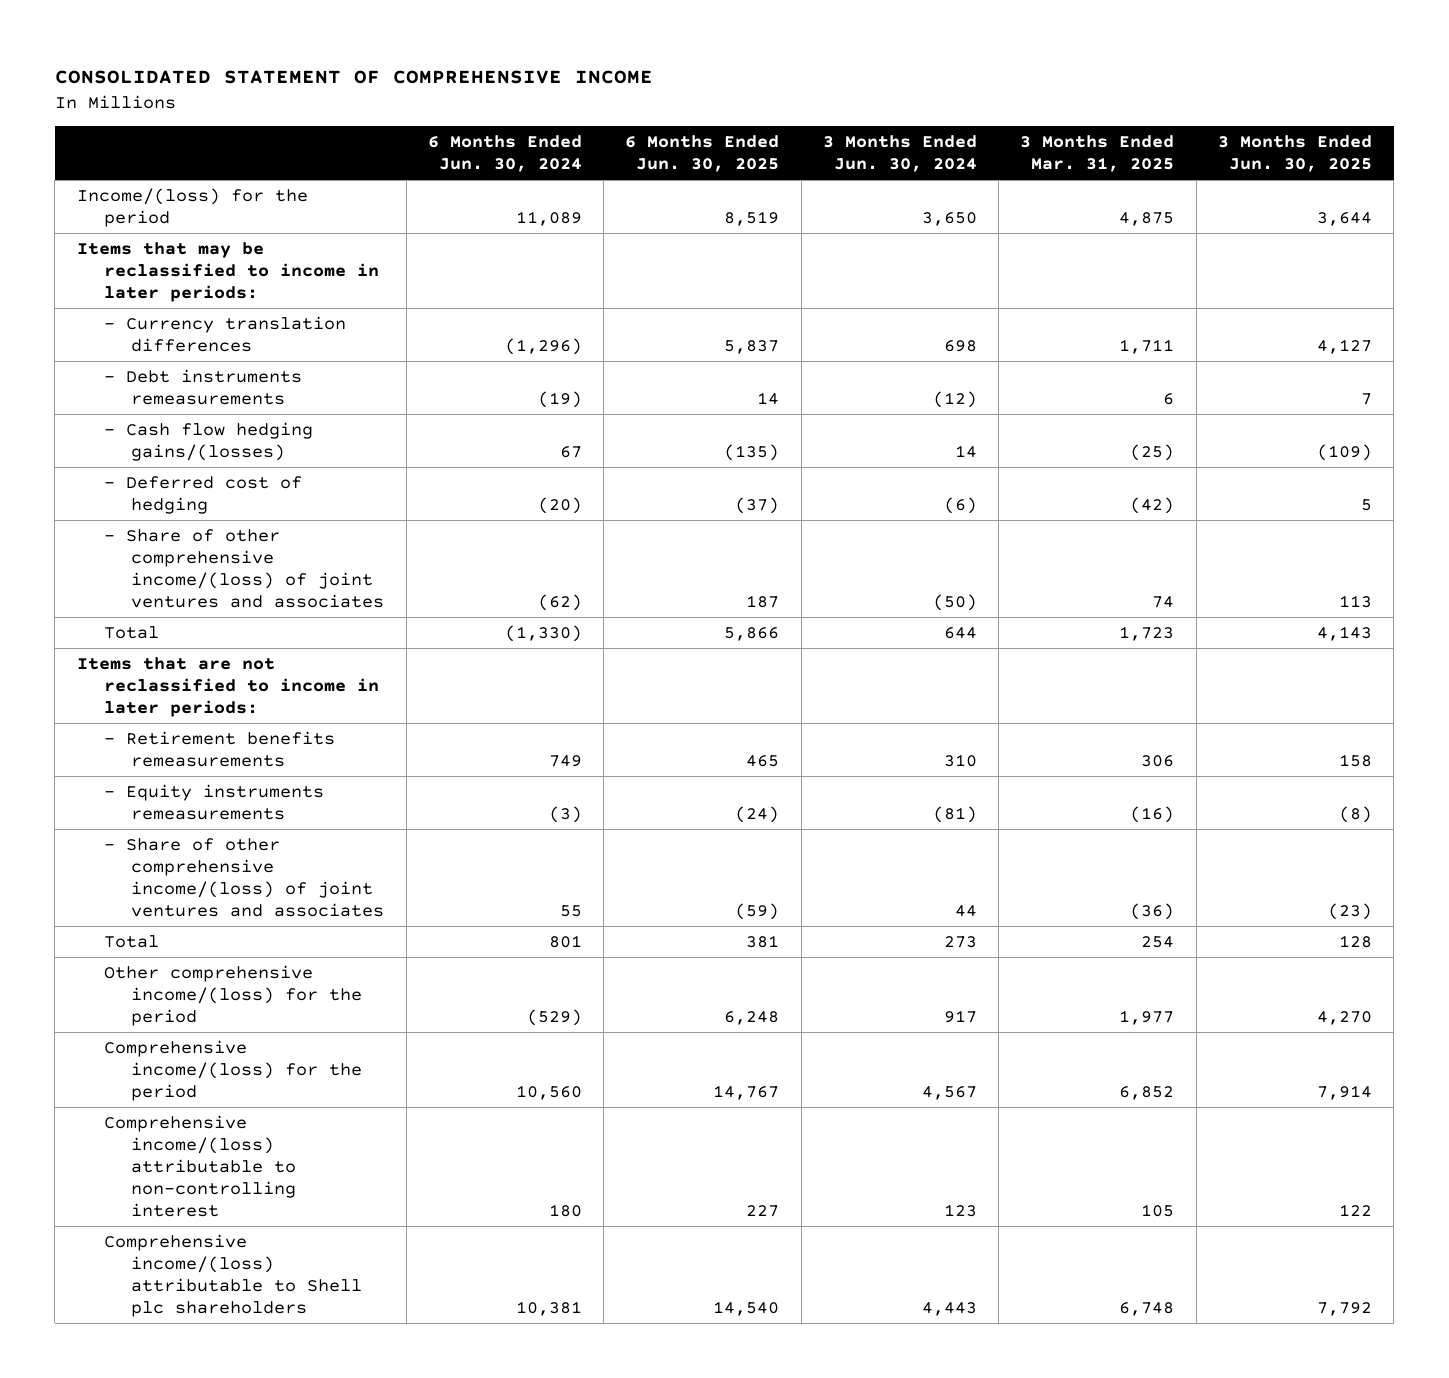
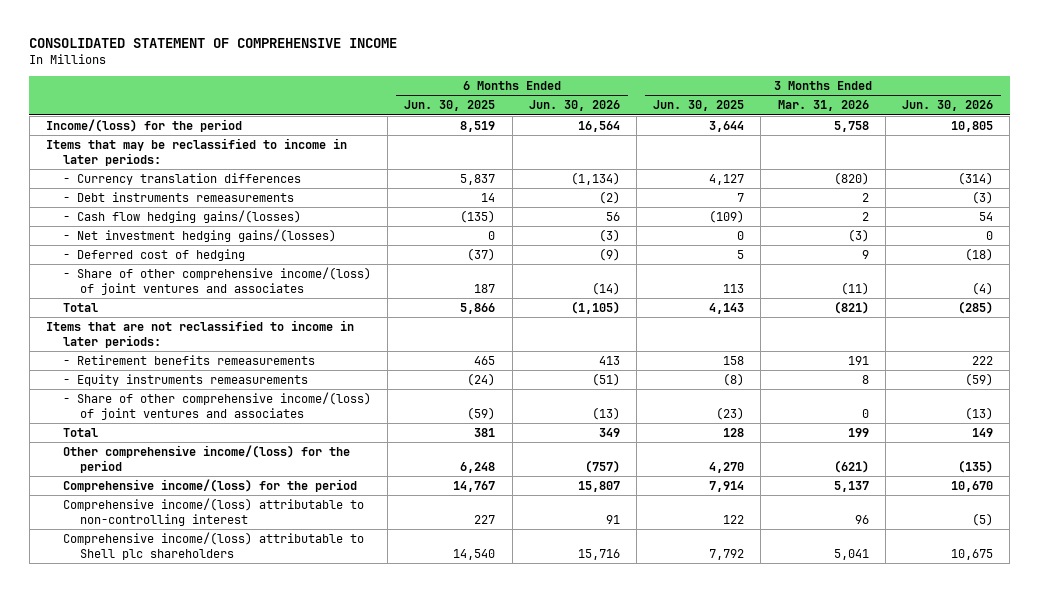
[427,135,582,173] 6 Months Ended Jun. 30, 2024 -> none
[822,135,977,173] 3 Months Ended Jun. 30, 2024 -> none
[1020,135,1175,173] 3 Months Ended Mar. 31, 2025 -> none
none -> [528,100,620,112] Jun. 30, 2026
none -> [777,100,869,112] Mar. 31, 2026
none -> [902,100,994,112] Jun. 30, 2026
none -> [63,229,337,243] - Net investment hedging gains/(losses)

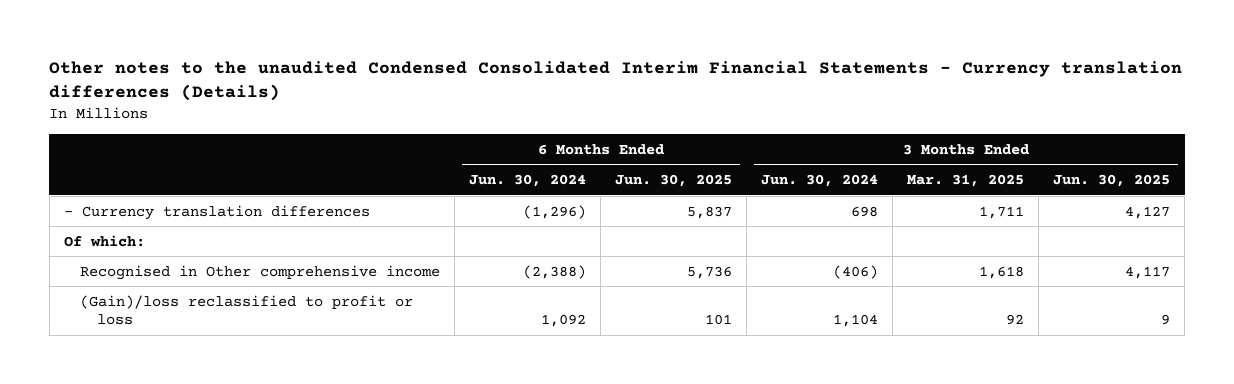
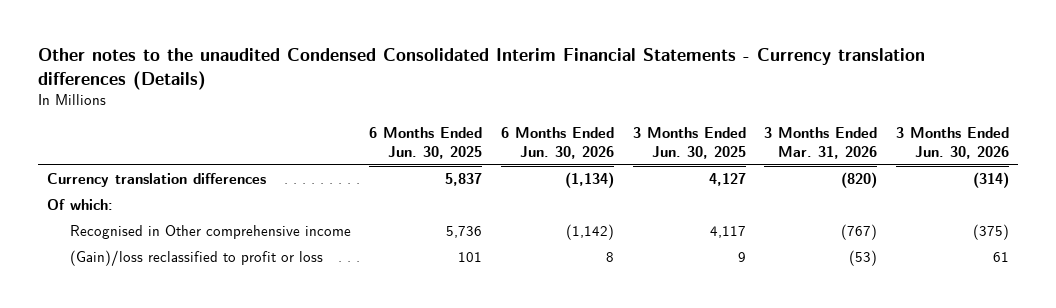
[469,173,587,187] Jun. 30, 2024 -> none
[761,173,879,187] Jun. 30, 2024 -> none
[907,173,1025,187] Mar. 31, 2025 -> none
none -> [500,127,614,160] 6 Months Ended Jun. 30, 2026
none -> [764,127,878,160] 3 Months Ended Mar. 31, 2026
none -> [895,127,1009,160] 3 Months Ended Jun. 30, 2026
[63,204,370,220] - Currency translation differences -> [47,173,267,188] Currency translation differences

